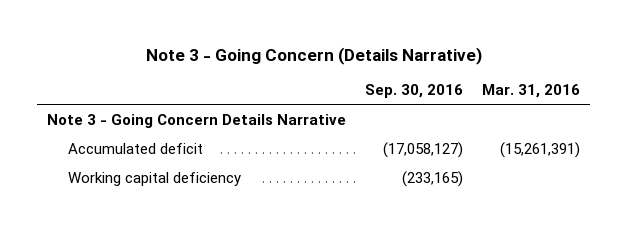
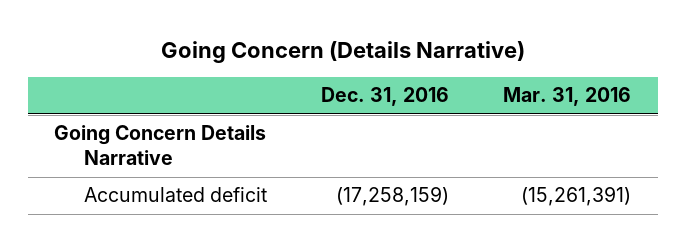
[145,46,482,65] Note 3 - Going Concern (Details Narrative) -> [160,40,525,63] Going Concern (Details Narrative)
[365,84,464,99] Sep. 30, 2016 -> none
none -> [321,87,450,107] Dec. 31, 2016
[47,113,347,128] Note 3 - Going Concern Details Narrative -> [54,125,267,166] Going Concern Details Narrative
[68,171,242,186] Working capital deficiency -> none

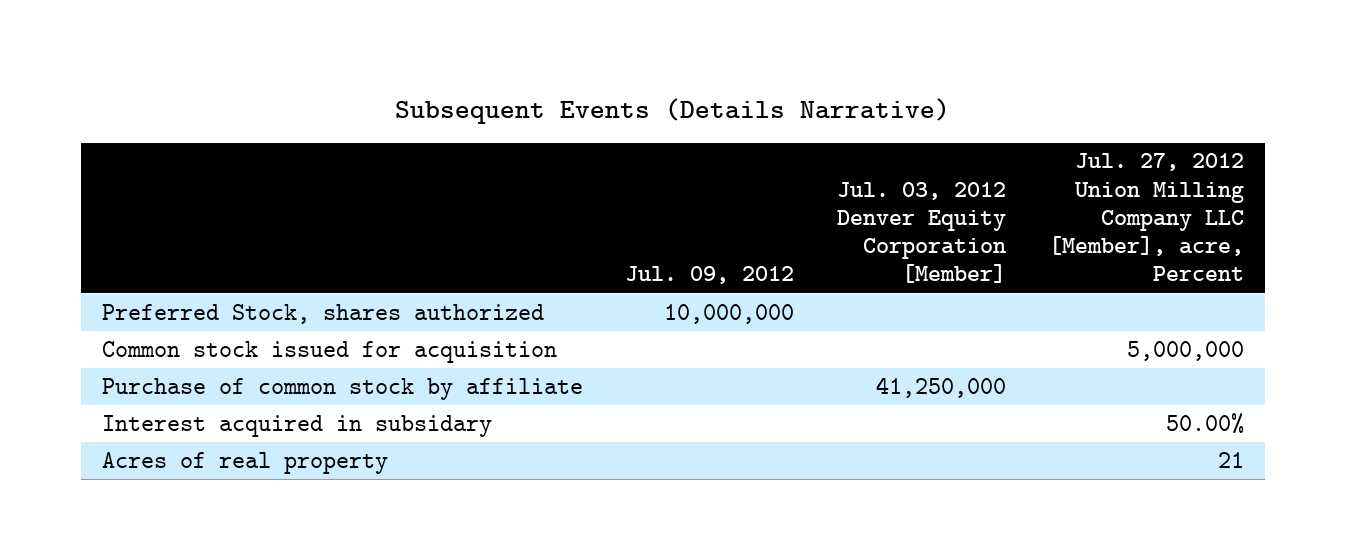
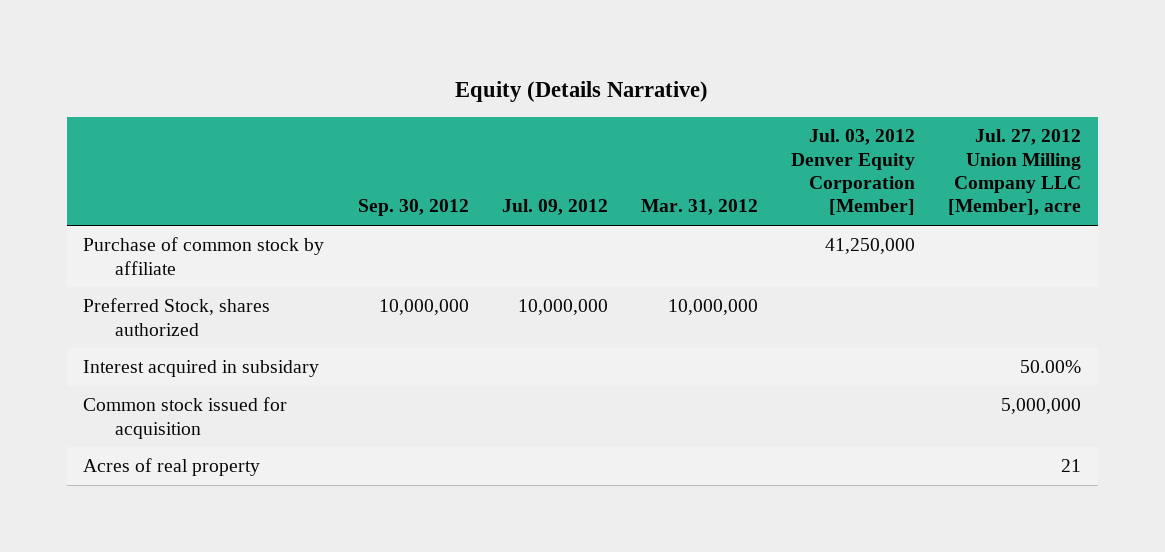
[394,98,950,125] Subsequent Events (Details Narrative) -> [455,81,709,103] Equity (Details Narrative)
[1048,153,1244,282] Jul. 27, 2012 Union Milling Company LLC [Member], acre, Percent -> none
none -> [357,199,469,217] Sep. 30, 2012
none -> [640,199,758,216] Mar. 31, 2012
none -> [948,129,1082,216] Jul. 27, 2012 Union Milling Company LLC [Member], acre
[101,303,544,324] Preferred Stock, shares authorized -> [83,298,271,336] Preferred Stock, shares authorized
[101,340,557,363] Common stock issued for acquisition -> [83,397,288,439] Common stock issued for acquisition

